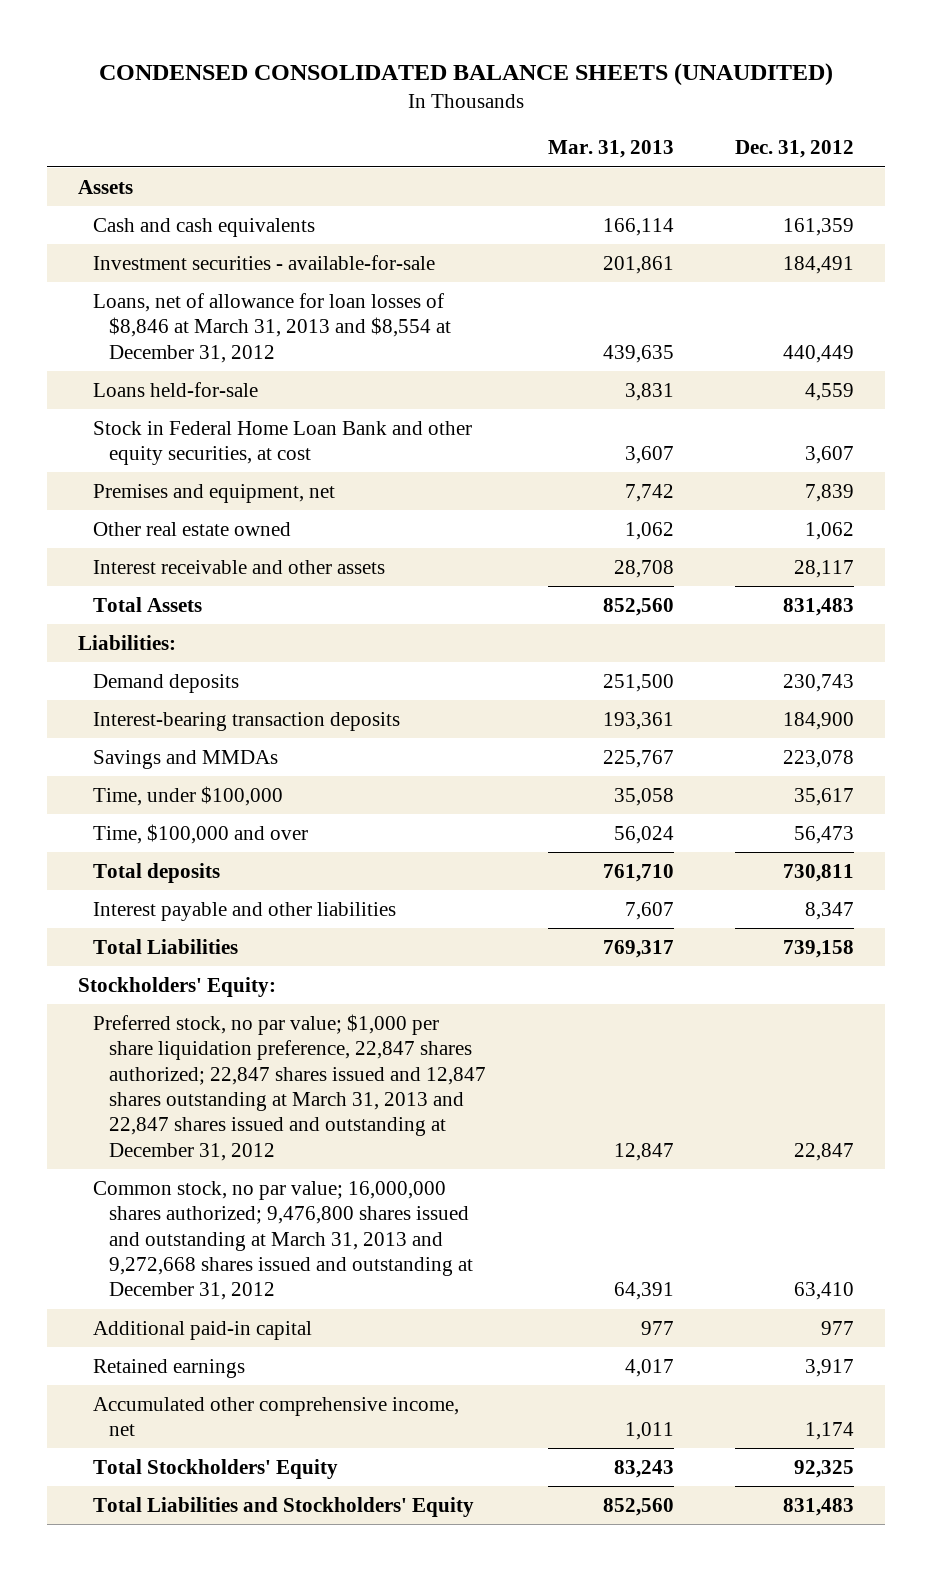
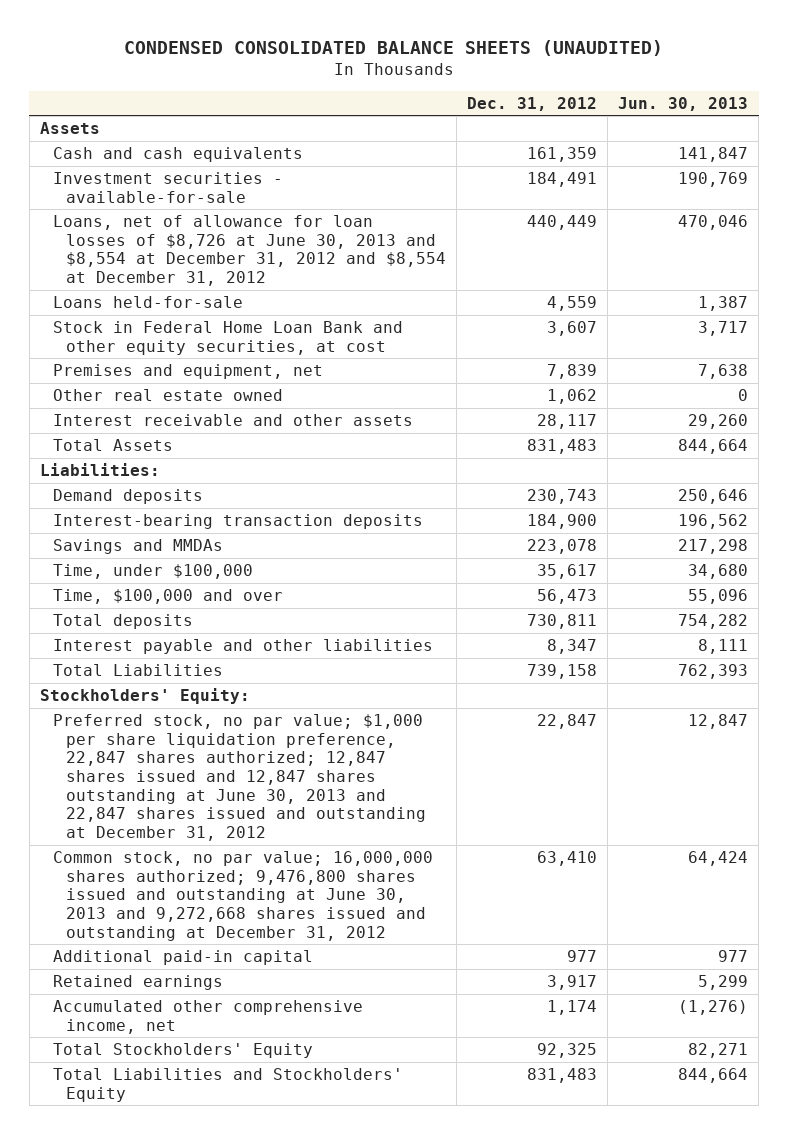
[547,140,674,159] Mar. 31, 2013 -> none
none -> [618,96,749,111] Jun. 30, 2013
[93,292,451,363] Loans, net of allowance for loan losses of $8,846 at March 31, 2013 and $8,554 at December 31, 2012 -> [52,215,447,287] Loans, net of allowance for loan losses of $8,726 at June 30, 2013 and $8,554 at December 31, 2012 and $8,554 at December 31, 2012
[93,1013,486,1161] Preferred stock, no par value; $1,000 per share liquidation preference, 22,847 shares authorized; 22,847 shares issued and 12,847 shares outstanding at March 31, 2013 and 22,847 shares issued and outstanding at December 31, 2012 -> [52,714,427,842] Preferred stock, no par value; $1,000 per share liquidation preference, 22,847 shares authorized; 12,847 shares issued and 12,847 shares outstanding at June 30, 2013 and 22,847 shares issued and outstanding at December 31, 2012
[93,1180,473,1301] Common stock, no par value; 16,000,000 shares authorized; 9,476,800 shares issued and outstanding at March 31, 2013 and 9,272,668 shares issued and outstanding at December 31, 2012 -> [52,851,433,941] Common stock, no par value; 16,000,000 shares authorized; 9,476,800 shares issued and outstanding at June 30, 2013 and 9,272,668 shares issued and outstanding at December 31, 2012

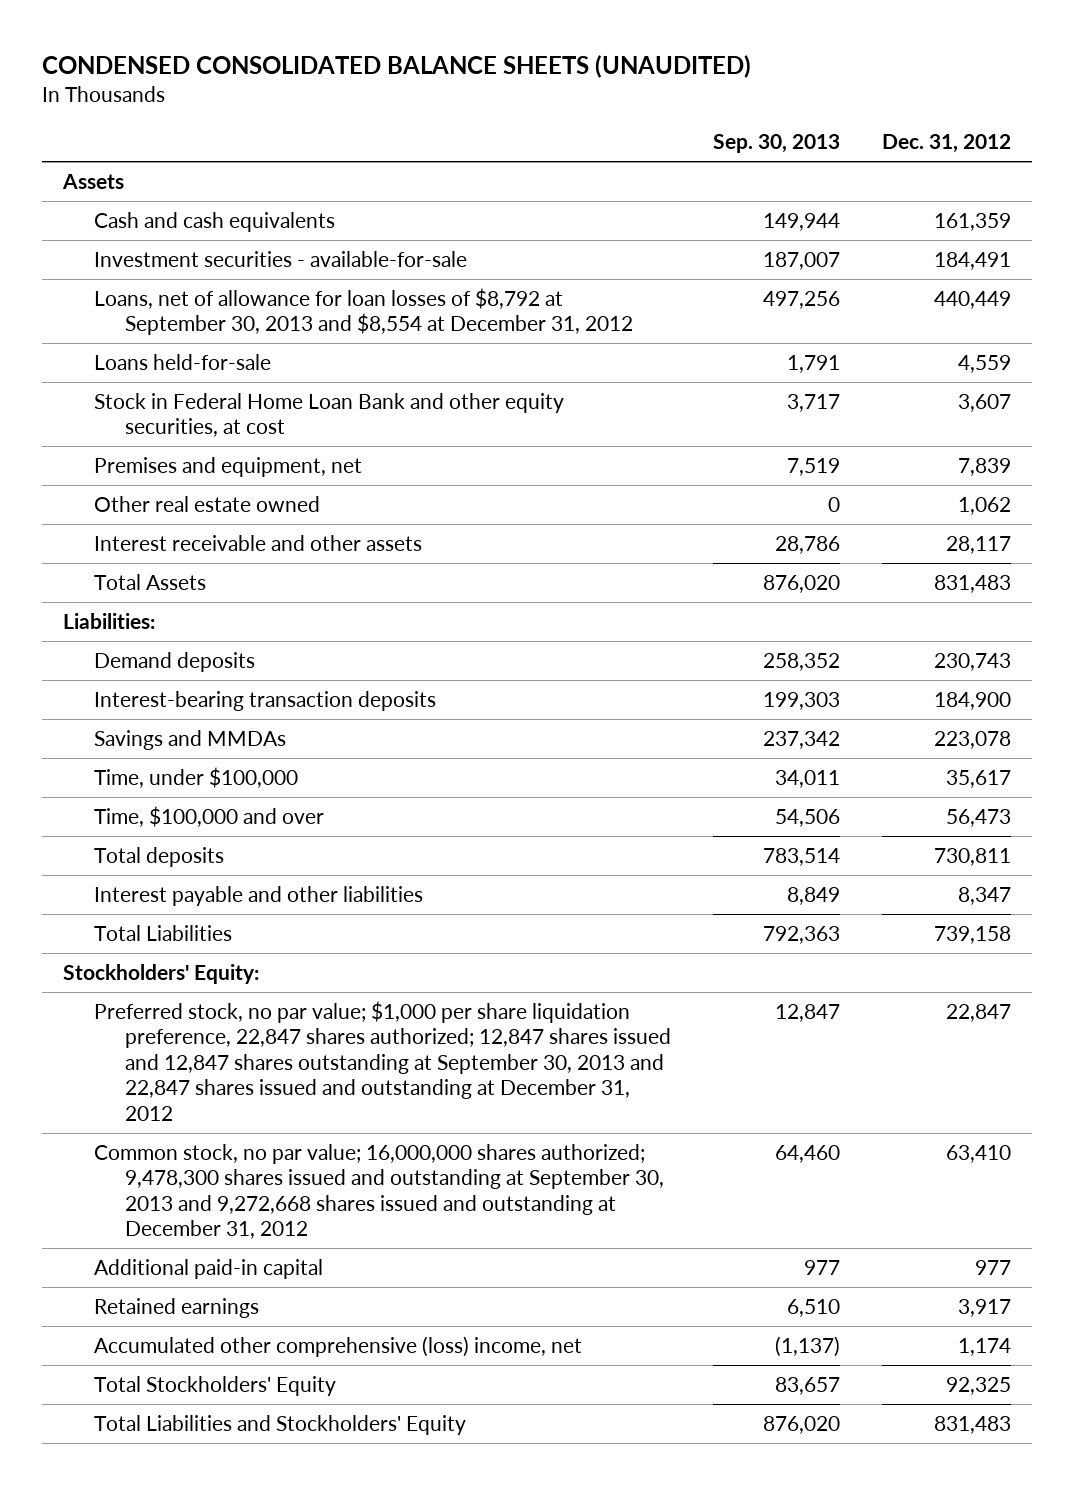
[618,96,749,111] Jun. 30, 2013 -> none
none -> [713,134,841,154] Sep. 30, 2013
[52,215,447,287] Loans, net of allowance for loan losses of $8,726 at June 30, 2013 and $8,554 at December 31, 2012 and $8,554 at December 31, 2012 -> [94,287,634,336] Loans, net of allowance for loan losses of $8,792 at September 30, 2013 and $8,554 at December 31, 2012
[52,714,427,842] Preferred stock, no par value; $1,000 per share liquidation preference, 22,847 shares authorized; 12,847 shares issued and 12,847 shares outstanding at June 30, 2013 and 22,847 shares issued and outstanding at December 31, 2012 -> [94,1000,672,1121] Preferred stock, no par value; $1,000 per share liquidation preference, 22,847 shares authorized; 12,847 shares issued and 12,847 shares outstanding at September 30, 2013 and 22,847 shares issued and outstanding at December 31, 2012
[52,851,433,941] Common stock, no par value; 16,000,000 shares authorized; 9,476,800 shares issued and outstanding at June 30, 2013 and 9,272,668 shares issued and outstanding at December 31, 2012 -> [94,1143,665,1240] Common stock, no par value; 16,000,000 shares authorized; 9,478,300 shares issued and outstanding at September 30, 2013 and 9,272,668 shares issued and outstanding at December 31, 2012
[52,1000,363,1034] Accumulated other comprehensive income, net -> [94,1335,583,1357] Accumulated other comprehensive (loss) income, net

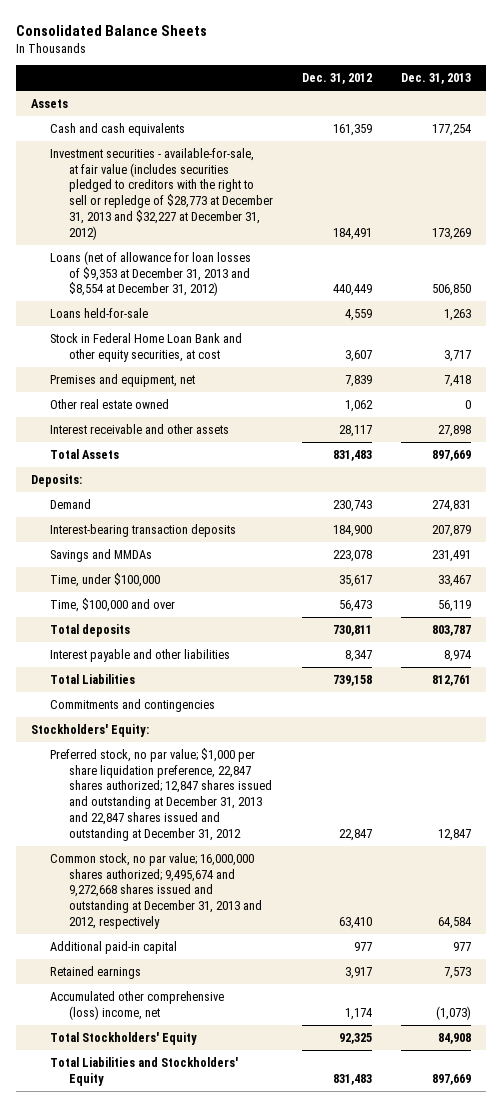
[42,55,752,79] CONDENSED CONSOLIDATED BALANCE SHEETS (UNAUDITED) -> [15,24,207,36] Consolidated Balance Sheets
[713,134,841,154] Sep. 30, 2013 -> none
none -> [400,73,471,85] Dec. 31, 2013
[94,250,468,267] Investment securities - available-for-sale -> [49,147,273,240] Investment securities - available-for-sale, at fair value (includes securities pledged to creditors with the right to sell or repledge of $28,773 at December 31, 2013 and $32,227 at December 31, 2012)
[94,287,634,336] Loans, net of allowance for loan losses of $8,792 at September 30, 2013 and $8,554 at December 31, 2012 -> [49,250,251,297] Loans (net of allowance for loan losses of $9,353 at December 31, 2013 and $8,554 at December 31, 2012)
[63,612,156,629] Liabilities: -> none
none -> [30,473,82,487] Deposits:
[94,651,256,672] Demand deposits -> [49,498,91,509] Demand
none -> [49,698,215,712] Commitments and contingencies
[94,1000,672,1121] Preferred stock, no par value; $1,000 per share liquidation preference, 22,847 shares authorized; 12,847 shares issued and 12,847 shares outstanding at September 30, 2013 and 22,847 shares issued and outstanding at December 31, 2012 -> [49,747,272,841] Preferred stock, no par value; $1,000 per share liquidation preference, 22,847 shares authorized; 12,847 shares issued and outstanding at December 31, 2013 and 22,847 shares issued and outstanding at December 31, 2012
[94,1143,665,1240] Common stock, no par value; 16,000,000 shares authorized; 9,478,300 shares issued and outstanding at September 30, 2013 and 9,272,668 shares issued and outstanding at December 31, 2012 -> [49,852,262,930] Common stock, no par value; 16,000,000 shares authorized; 9,495,674 and 9,272,668 shares issued and outstanding at December 31, 2013 and 2012, respectively

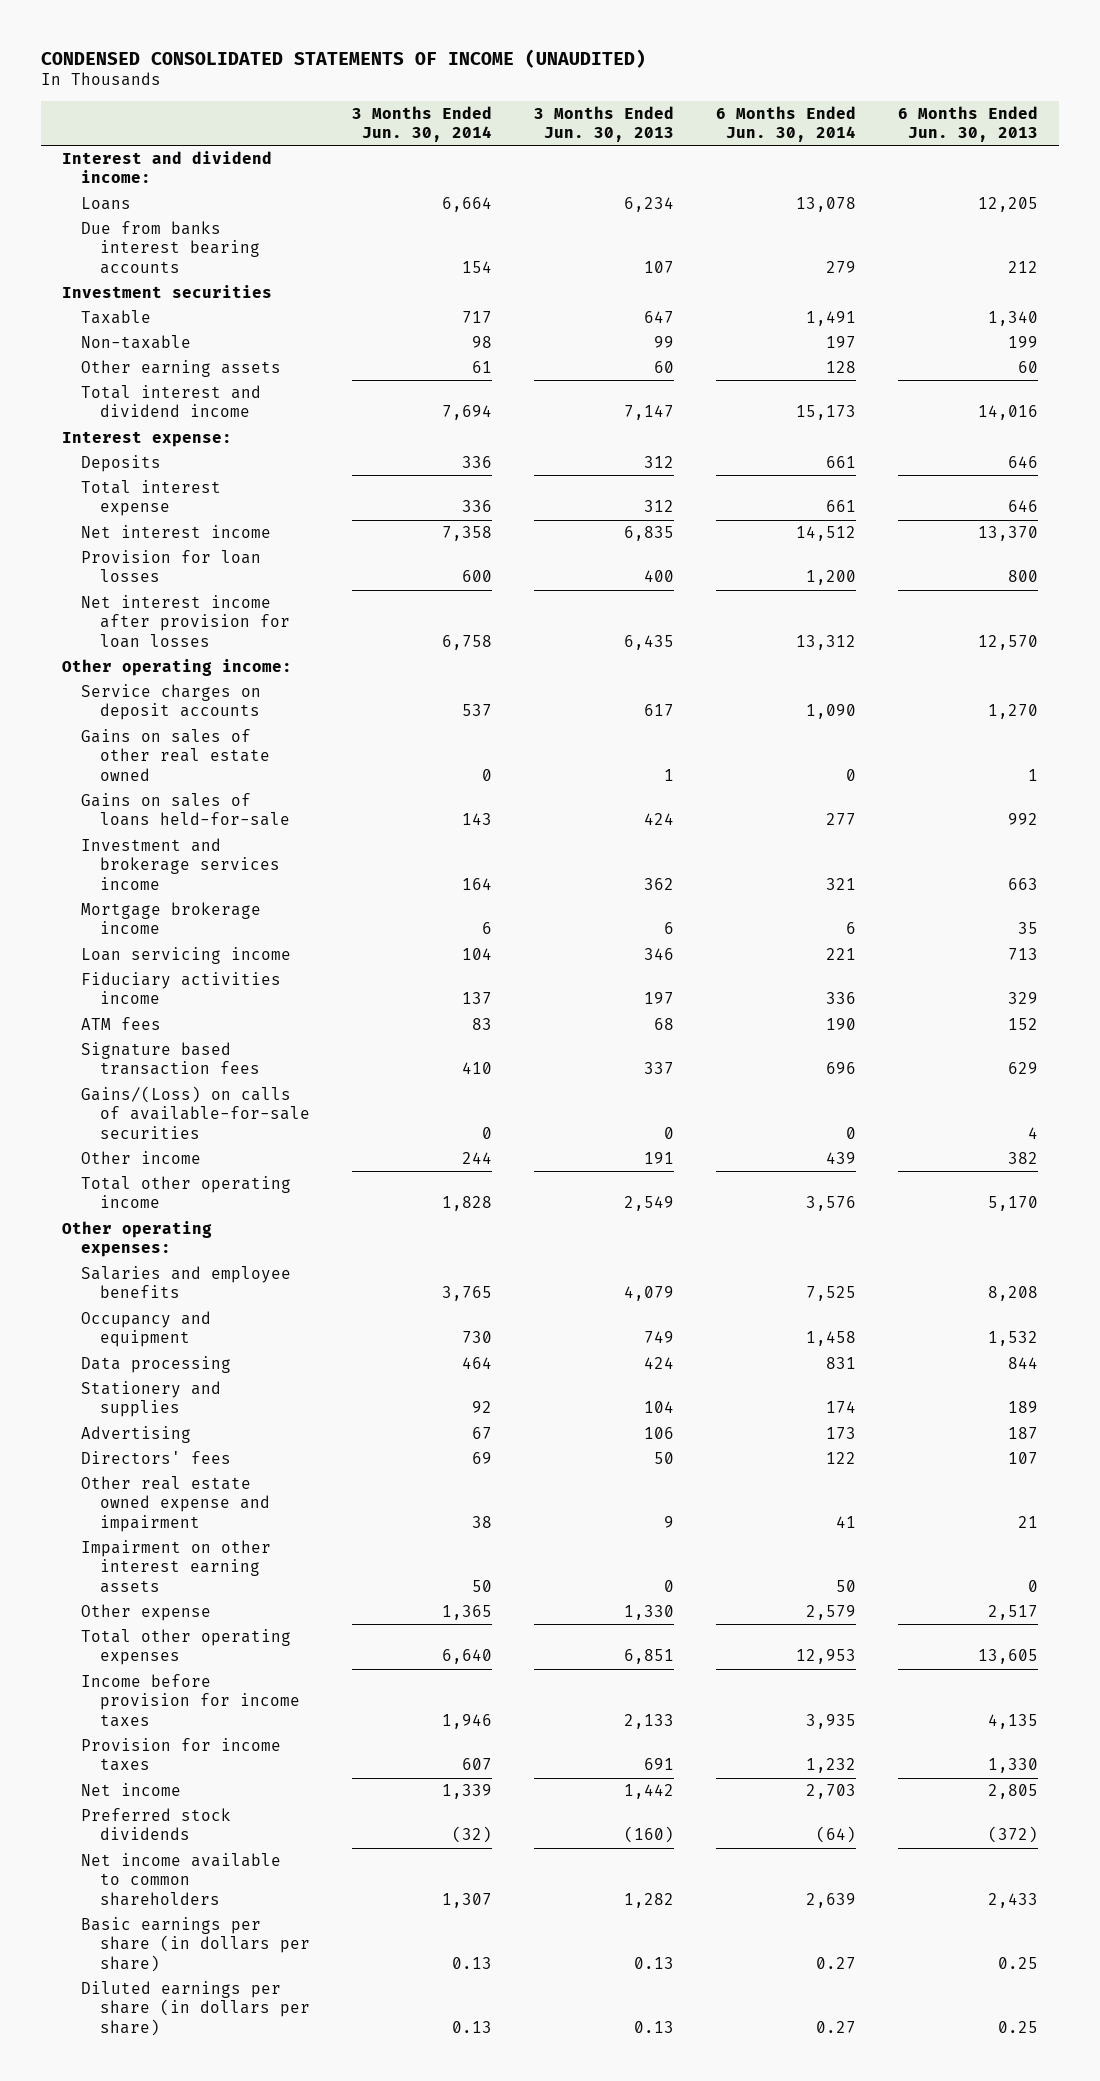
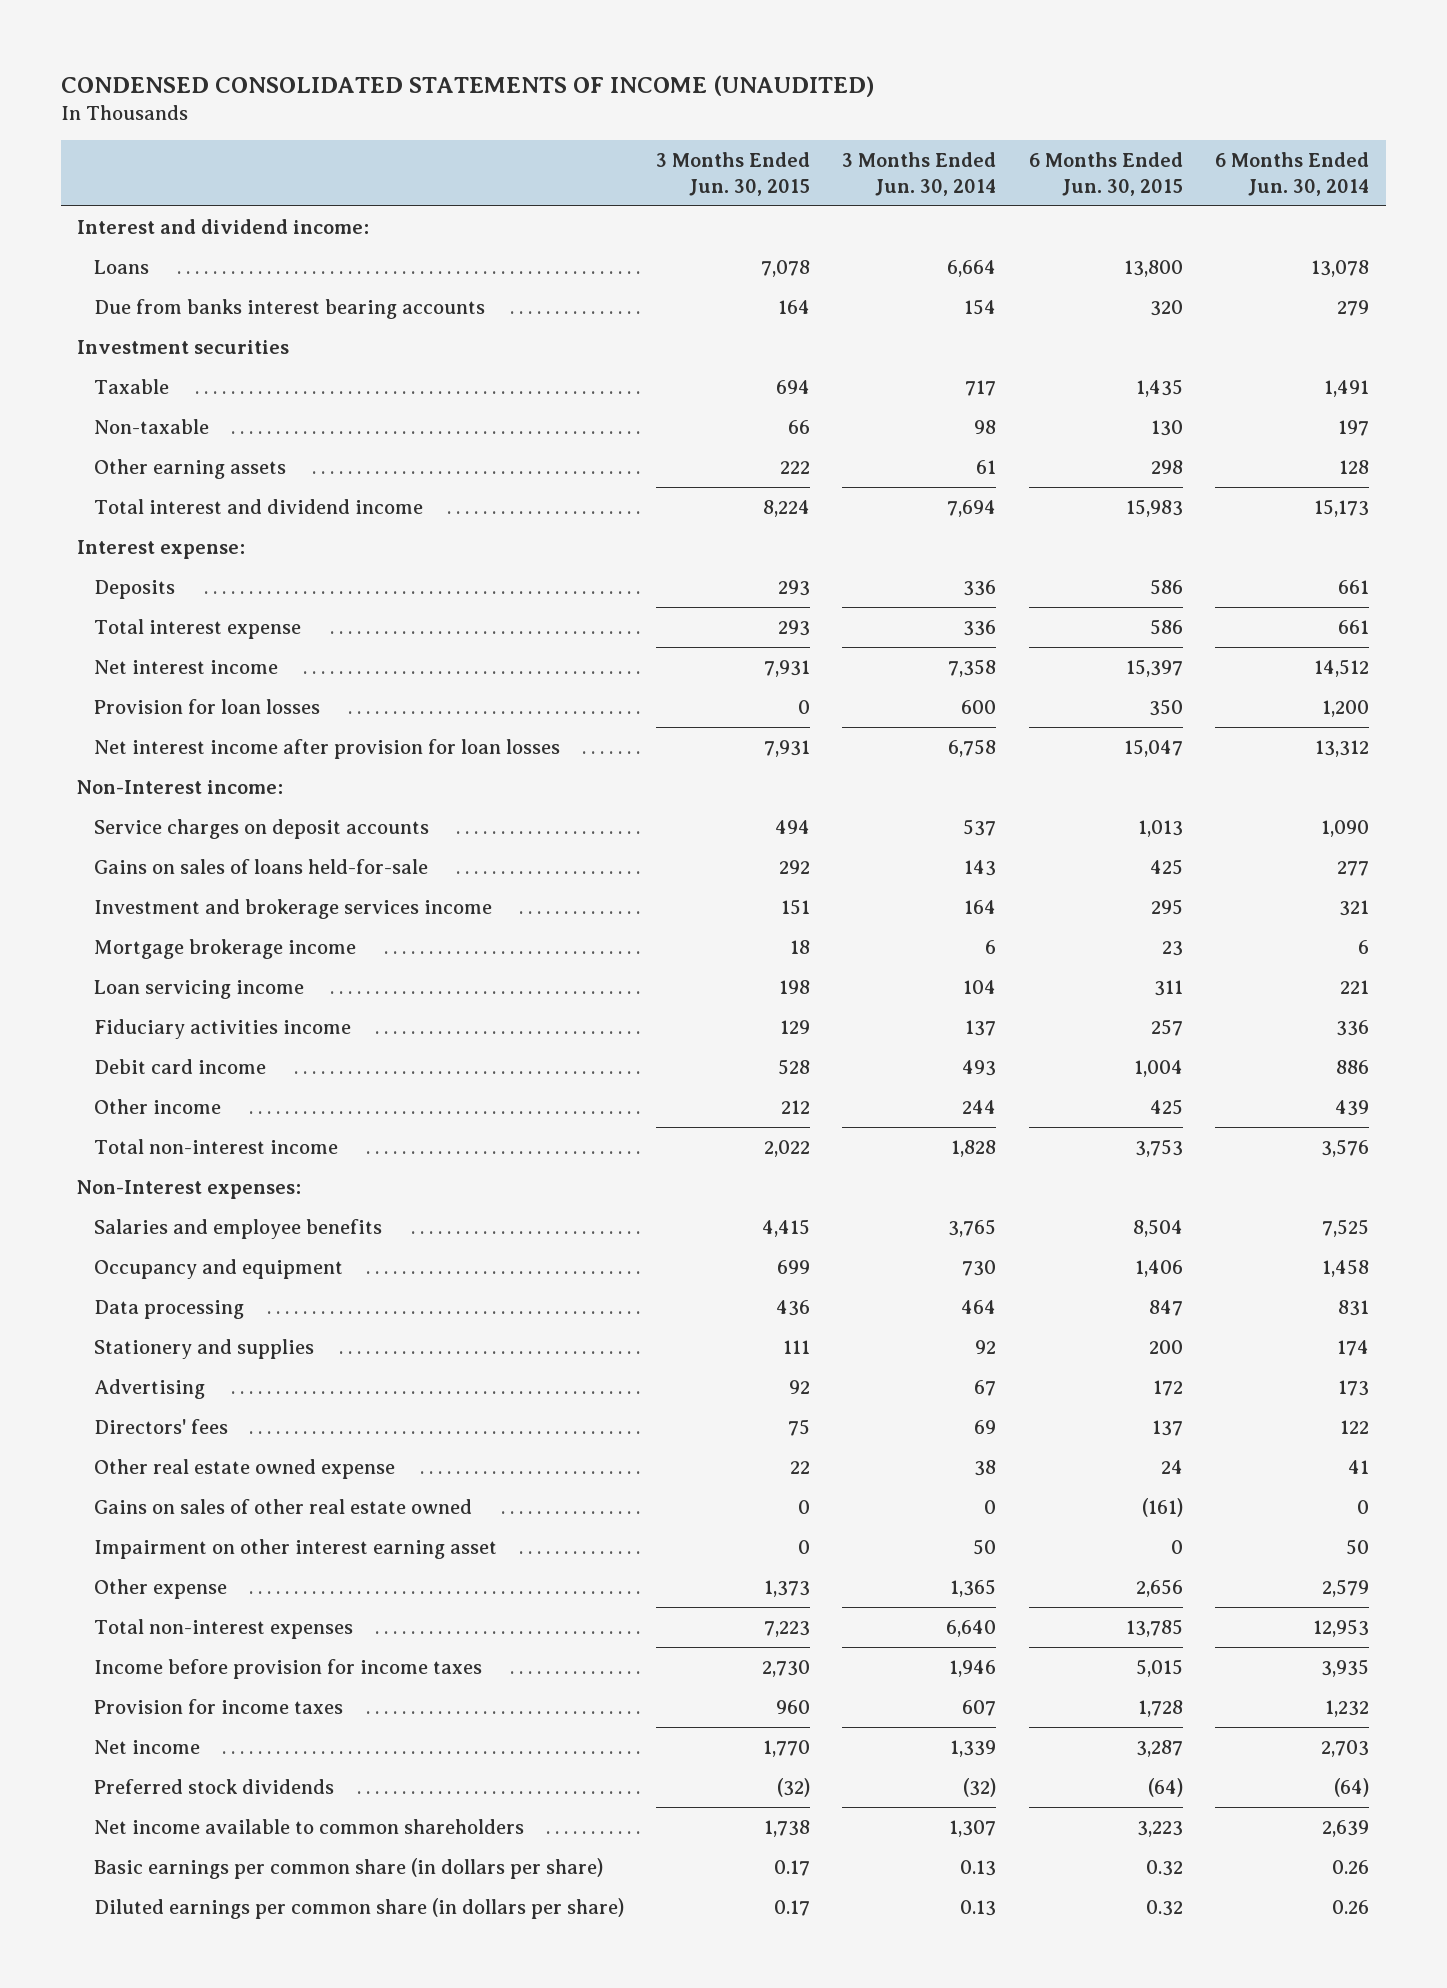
[533,105,674,143] 3 Months Ended Jun. 30, 2013 -> none
[897,105,1038,143] 6 Months Ended Jun. 30, 2013 -> none
none -> [656,151,811,197] 3 Months Ended Jun. 30, 2015
none -> [1028,151,1183,197] 6 Months Ended Jun. 30, 2015
[61,659,292,677] Other operating income: -> [77,779,284,794] Non-Interest income:
[80,1017,161,1031] ATM fees -> none
[80,1042,261,1076] Signature based transaction fees -> none
[80,1086,311,1139] Gains/(Loss) on calls of available-for-sale securities -> none
none -> [93,1058,266,1074] Debit card income
[80,1176,291,1209] Total other operating income -> [93,1138,338,1154] Total non-interest income
[61,1221,212,1258] Other operating expenses: -> [77,1179,302,1199] Non-Interest expenses:
[80,1476,271,1532] Other real estate owned expense and impairment -> [93,1458,395,1479] Other real estate owned expense
[80,729,271,781] Gains on sales of other real estate owned -> [93,1498,472,1514] Gains on sales of other real estate owned
[80,1540,271,1593] Impairment on other interest earning assets -> [93,1538,497,1559] Impairment on other interest earning asset
[80,1629,291,1666] Total other operating expenses -> [93,1618,353,1639] Total non-interest expenses
[80,1917,311,1972] Basic earnings per share (in dollars per share) -> [93,1857,603,1879] Basic earnings per common share (in dollars per share)
[815,1956,856,1969] 0.27 -> [1332,1859,1370,1874] 0.26
[80,1981,311,2036] Diluted earnings per share (in dollars per share) -> [93,1897,624,1919] Diluted earnings per common share (in dollars per share)
[815,2020,856,2033] 0.27 -> [1332,1899,1370,1914] 0.26

